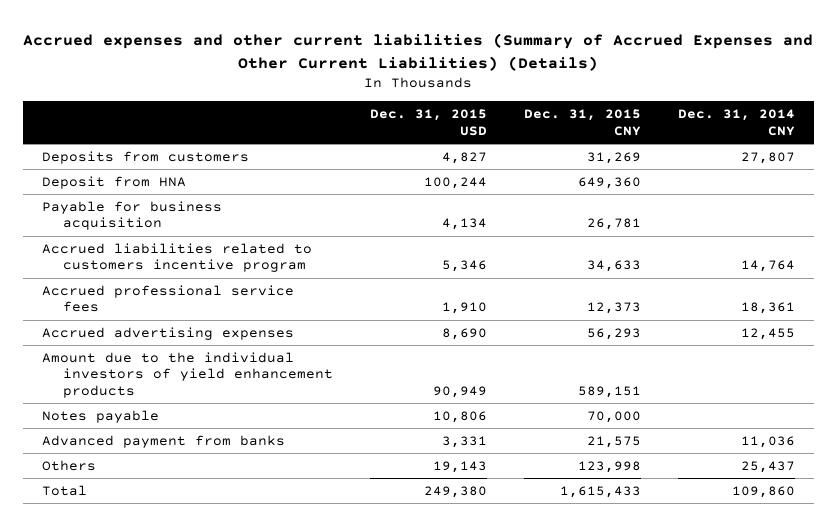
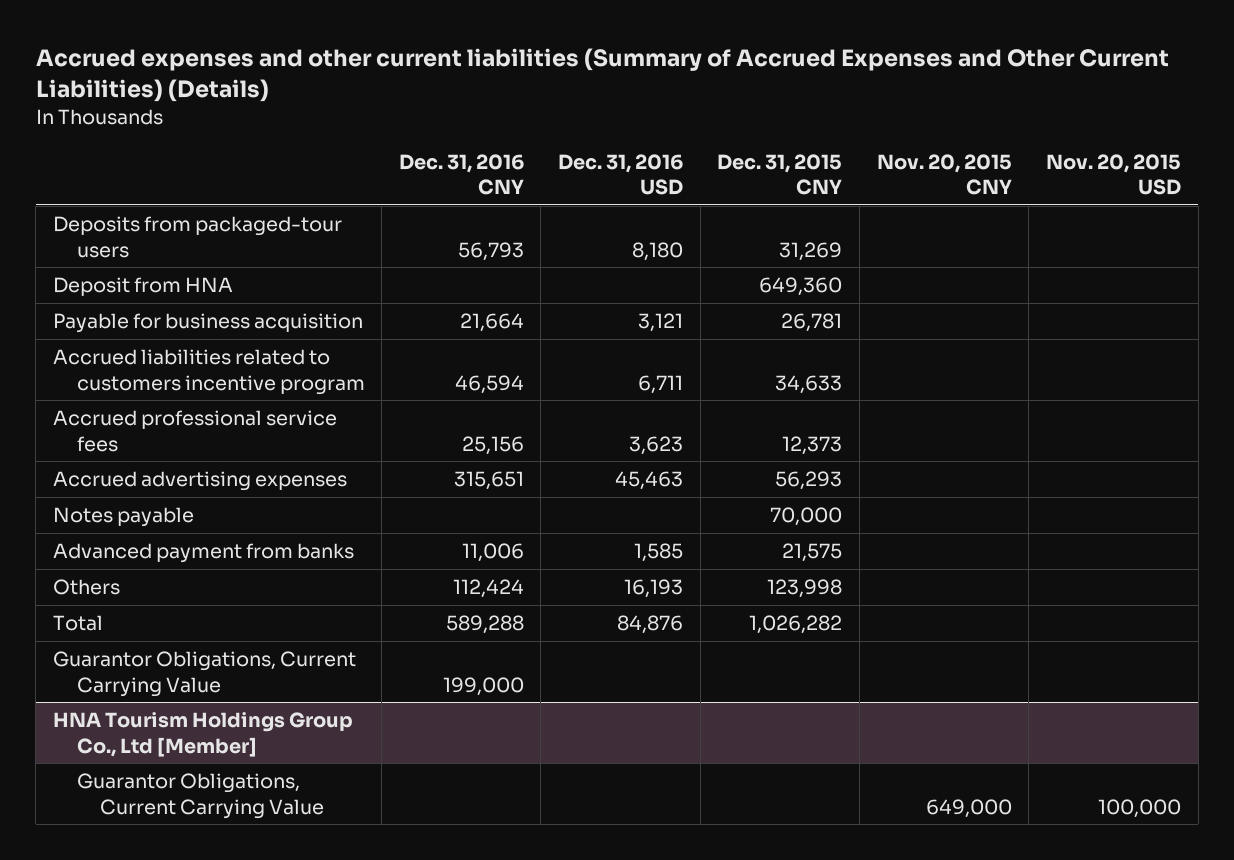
[369,109,487,136] Dec. 31, 2015 USD -> none
[678,109,796,136] Dec. 31, 2014 CNY -> none
none -> [398,153,524,195] Dec. 31, 2016 CNY
none -> [558,153,684,195] Dec. 31, 2016 USD
none -> [876,153,1012,195] Nov. 20, 2015 CNY
none -> [1046,153,1182,195] Nov. 20, 2015 USD
[41,150,249,164] Deposits from customers -> [52,216,342,258] Deposits from packaged-tour users
[41,351,333,399] Amount due to the individual investors of yield enhancement products -> none
[559,485,641,498] 1,615,433 -> [749,615,843,635] 1,026,282
none -> [52,651,356,697] Guarantor Obligations, Current Carrying Value
none -> [52,712,353,757] HNA Tourism Holdings Group Co., Ltd [Member]
none -> [76,773,325,819] Guarantor Obligations, Current Carrying Value

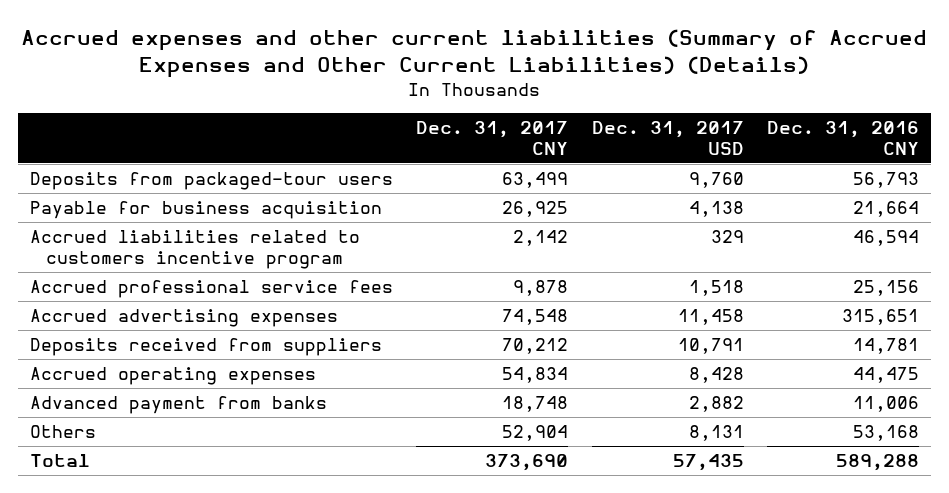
[558,153,684,195] Dec. 31, 2016 USD -> none
[717,153,843,195] Dec. 31, 2015 CNY -> none
[876,153,1012,195] Nov. 20, 2015 CNY -> none
[1046,153,1182,195] Nov. 20, 2015 USD -> none
none -> [416,120,569,155] Dec. 31, 2017 CNY
none -> [591,120,744,155] Dec. 31, 2017 USD
[52,277,233,297] Deposit from HNA -> none
[52,507,194,528] Notes payable -> none
none -> [29,338,382,357] Deposits received from suppliers
none -> [29,367,316,386] Accrued operating expenses
[452,579,524,599] 112,424 -> [853,425,920,442] 53,168
[52,651,356,697] Guarantor Obligations, Current Carrying Value -> none
[52,712,353,757] HNA Tourism Holdings Group Co., Ltd [Member] -> none
[76,773,325,819] Guarantor Obligations, Current Carrying Value -> none

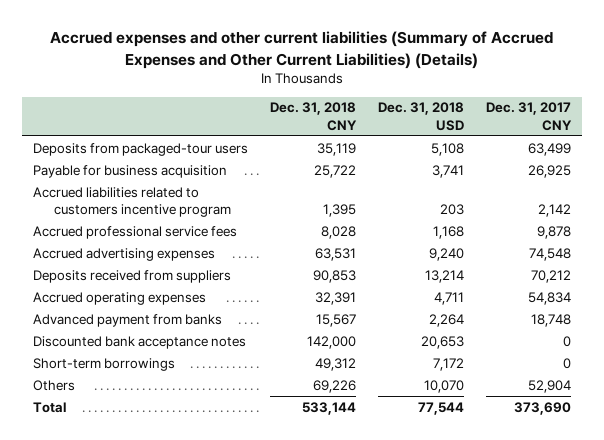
[591,120,744,155] Dec. 31, 2017 USD -> none
[767,120,920,155] Dec. 31, 2016 CNY -> none
none -> [270,102,358,131] Dec. 31, 2018 CNY
none -> [378,102,465,131] Dec. 31, 2018 USD
none -> [33,335,247,349] Discounted bank acceptance notes
none -> [33,357,176,371] Short-term borrowings

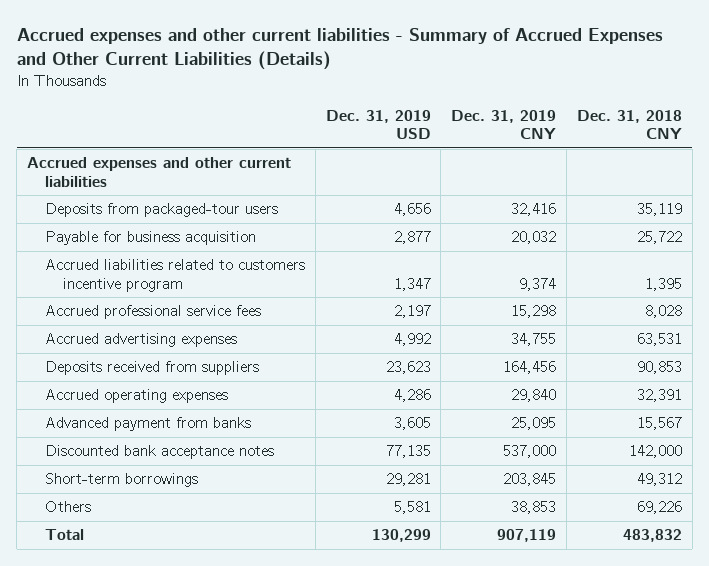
[50,31,554,69] Accrued expenses and other current liabilities (Summary of Accrued Expenses and Other Current Liabilities) (Details) -> [16,27,663,71] Accrued expenses and other current liabilities - Summary of Accrued Expenses and Other Current Liabilities (Details)
[378,102,465,131] Dec. 31, 2018 USD -> none
[486,102,573,131] Dec. 31, 2017 CNY -> none
none -> [325,109,431,140] Dec. 31, 2019 USD
none -> [451,109,557,140] Dec. 31, 2019 CNY
none -> [26,157,291,187] Accrued expenses and other current liabilities
[302,401,357,415] 533,144 -> [622,529,682,543] 483,832

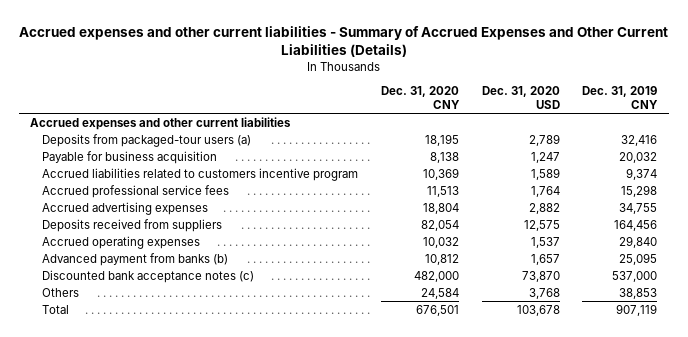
[325,109,431,140] Dec. 31, 2019 USD -> none
[576,109,682,140] Dec. 31, 2018 CNY -> none
none -> [381,86,461,109] Dec. 31, 2020 CNY
none -> [481,86,560,109] Dec. 31, 2020 USD
[44,203,278,218] Deposits from packaged-tour users -> [42,133,252,147] Deposits from packaged-tour users (a)
[44,473,198,488] Short-term borrowings -> none
[44,417,251,432] Advanced payment from banks -> [42,252,229,266] Advanced payment from banks (b)
[44,445,274,460] Discounted bank acceptance notes -> [42,269,255,283] Discounted bank acceptance notes (c)

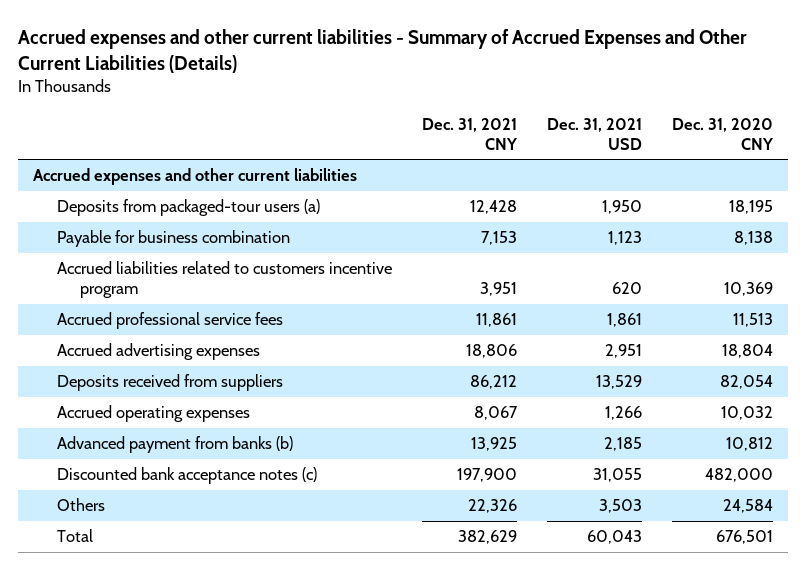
[481,86,560,109] Dec. 31, 2020 USD -> none
[582,86,659,109] Dec. 31, 2019 CNY -> none
none -> [421,118,517,150] Dec. 31, 2021 CNY
none -> [546,118,642,150] Dec. 31, 2021 USD
[42,150,218,164] Payable for business acquisition -> [56,230,290,248] Payable for business combination

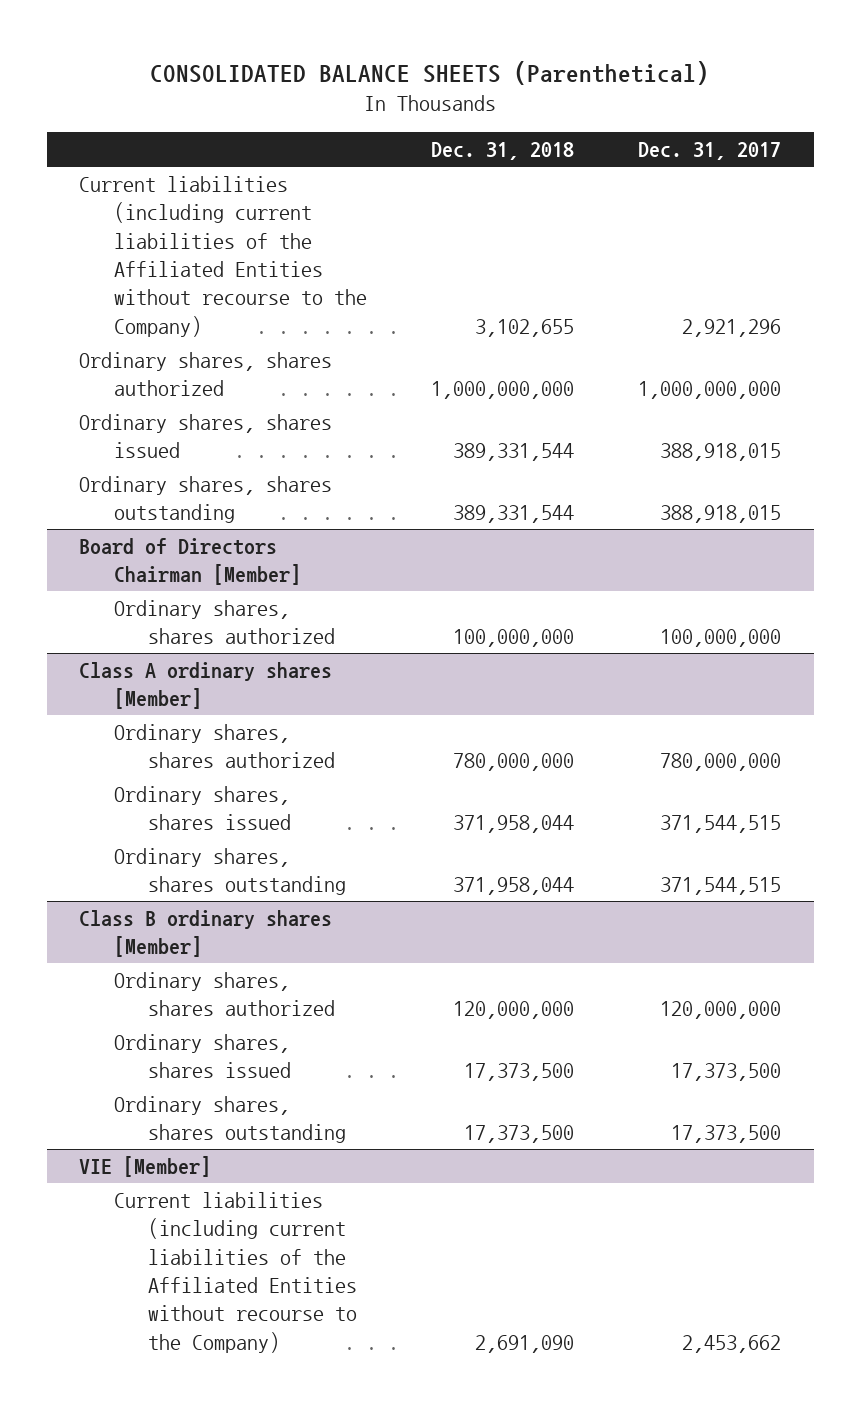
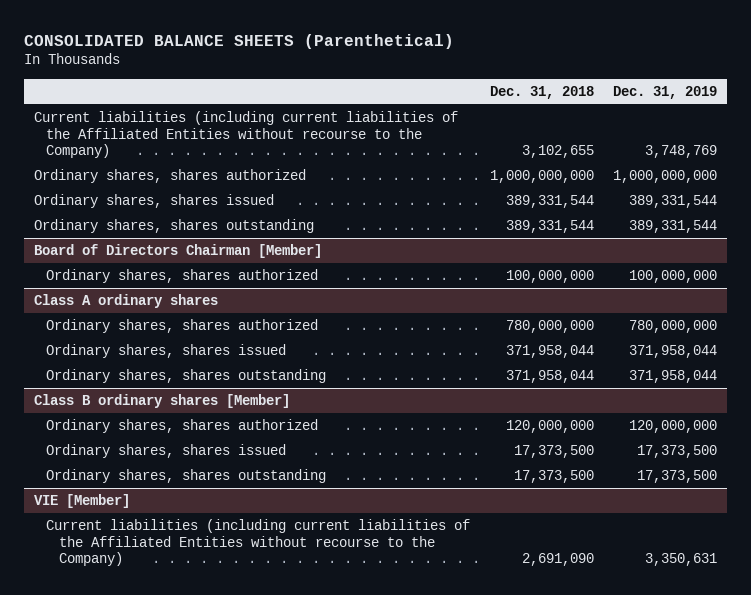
[638,142,782,161] Dec. 31, 2017 -> none
none -> [613,85,718,99] Dec. 31, 2019
[79,662,333,710] Class A ordinary shares [Member] -> [33,294,218,309] Class A ordinary shares

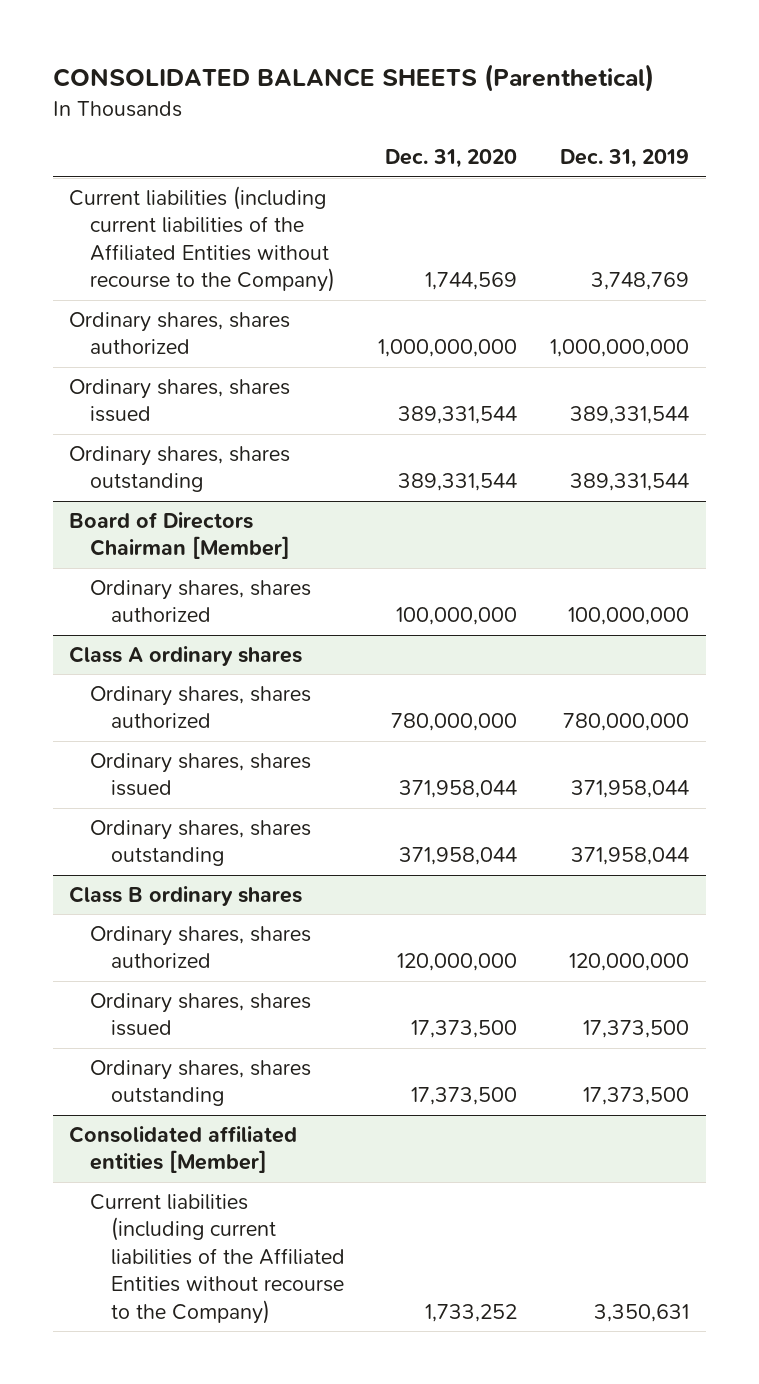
[489,85,594,99] Dec. 31, 2018 -> none
none -> [385,149,518,169] Dec. 31, 2020
[33,394,290,409] Class B ordinary shares [Member] -> [69,885,303,906] Class B ordinary shares
[33,494,130,509] VIE [Member] -> none
none -> [69,1125,298,1174] Consolidated affiliated entities [Member]

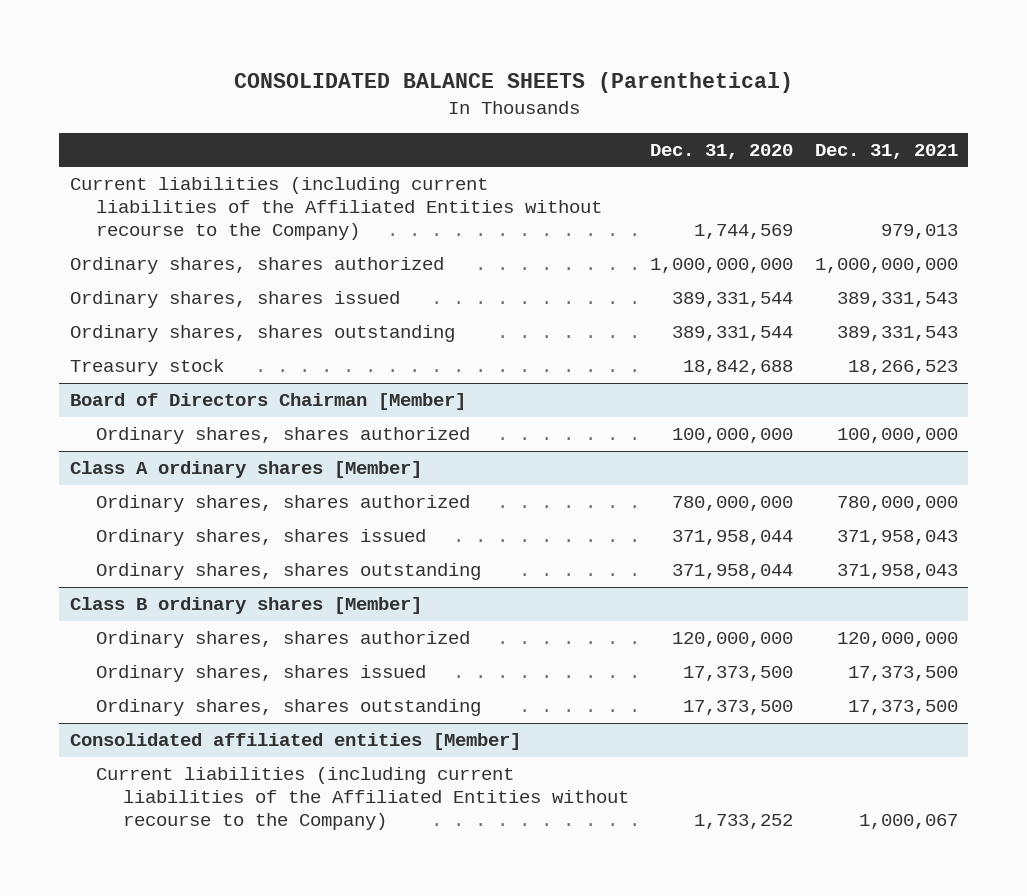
[560,149,690,169] Dec. 31, 2019 -> none
none -> [814,143,958,159] Dec. 31, 2021
none -> [69,359,224,377] Treasury stock
[69,645,303,666] Class A ordinary shares -> [69,461,422,479] Class A ordinary shares [Member]
[69,885,303,906] Class B ordinary shares -> [69,597,422,615] Class B ordinary shares [Member]

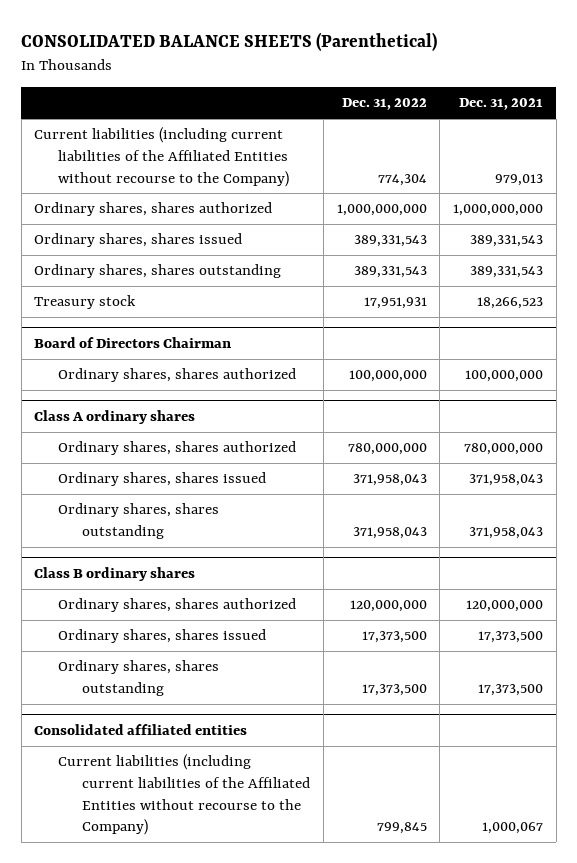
[650,143,794,159] Dec. 31, 2020 -> none
none -> [341,98,427,111] Dec. 31, 2022
[69,393,466,411] Board of Directors Chairman [Member] -> [34,337,232,349] Board of Directors Chairman
[69,461,422,479] Class A ordinary shares [Member] -> [34,410,196,425] Class A ordinary shares
[69,597,422,615] Class B ordinary shares [Member] -> [34,567,196,582] Class B ordinary shares
[69,733,521,751] Consolidated affiliated entities [Member] -> [34,724,248,736] Consolidated affiliated entities

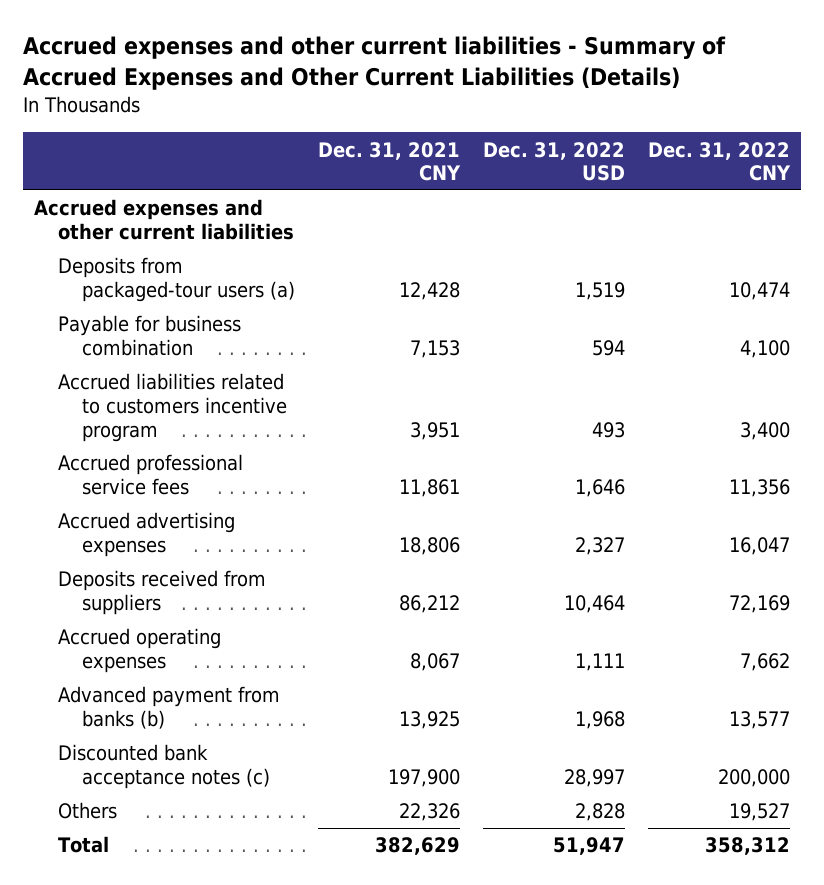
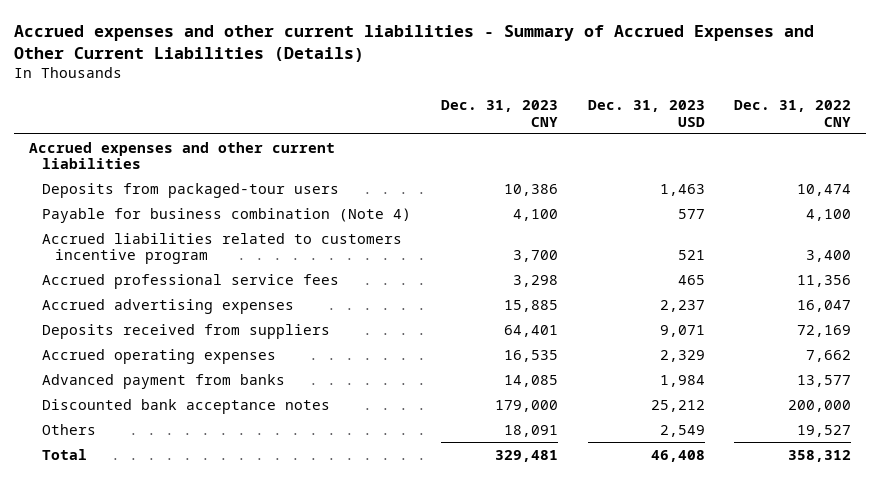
[317,141,461,182] Dec. 31, 2021 CNY -> none
[482,141,625,182] Dec. 31, 2022 USD -> none
none -> [440,99,558,127] Dec. 31, 2023 CNY
none -> [587,99,705,127] Dec. 31, 2023 USD
[58,257,296,302] Deposits from packaged-tour users (a) -> [42,182,340,198] Deposits from packaged-tour users
[58,315,242,356] Payable for business combination -> [42,207,412,223] Payable for business combination (Note 4)
[58,686,281,729] Advanced payment from banks (b) -> [42,373,286,389] Advanced payment from banks
[58,744,271,789] Discounted bank acceptance notes (c) -> [42,398,331,414] Discounted bank acceptance notes

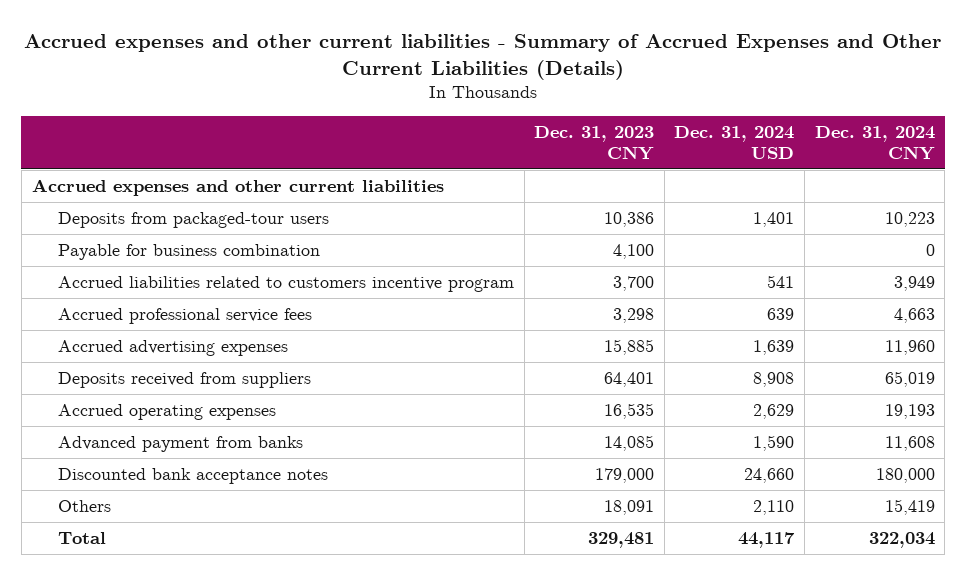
[587,99,705,127] Dec. 31, 2023 USD -> none
[734,99,852,127] Dec. 31, 2022 CNY -> none
none -> [674,125,795,159] Dec. 31, 2024 USD
none -> [814,125,935,160] Dec. 31, 2024 CNY
[42,207,412,223] Payable for business combination (Note 4) -> [58,243,321,260] Payable for business combination

